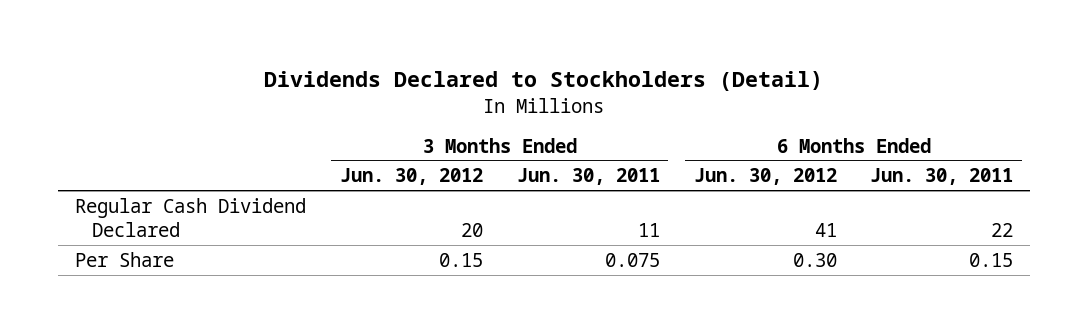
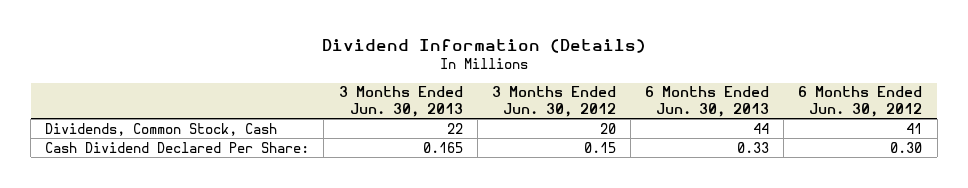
[264,71,824,92] Dividends Declared to Stockholders (Detail) -> [321,39,646,54] Dividend Information (Details)
[516,168,660,186] Jun. 30, 2011 -> none
[870,168,1014,186] Jun. 30, 2011 -> none
none -> [338,86,463,117] 3 Months Ended Jun. 30, 2013
none -> [645,86,770,117] 6 Months Ended Jun. 30, 2013
[74,197,306,237] Regular Cash Dividend Declared -> [45,122,278,136] Dividends, Common Stock, Cash
[74,251,174,267] Per Share -> [45,141,310,153] Cash Dividend Declared Per Share:

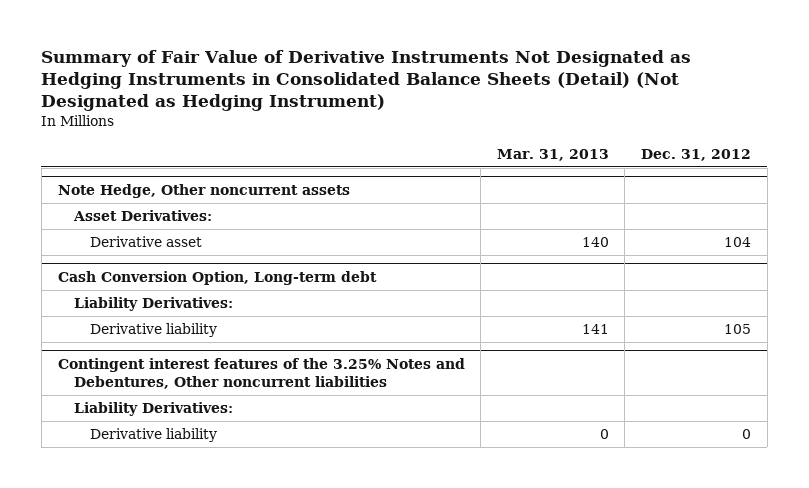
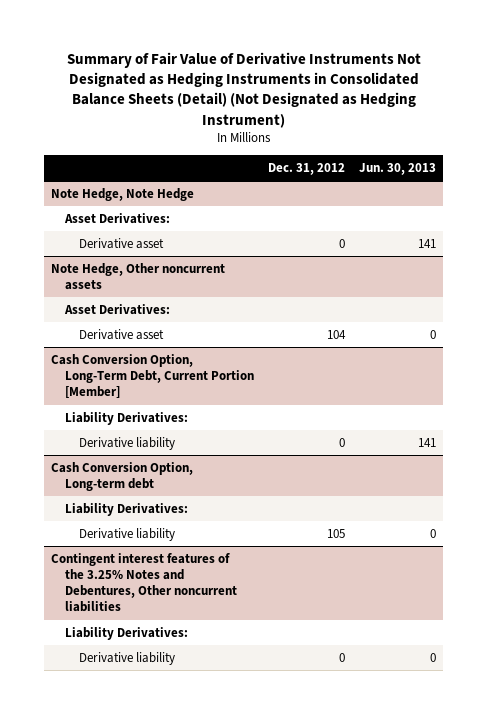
[496,148,609,161] Mar. 31, 2013 -> none
none -> [359,162,437,175] Jun. 30, 2013
none -> [51,187,195,201] Note Hedge, Note Hedge
none -> [64,212,171,224] Asset Derivatives:
none -> [79,237,165,249] Derivative asset
none -> [51,353,255,399] Cash Conversion Option, Long-Term Debt, Current Portion [Member]
none -> [65,411,189,425] Liability Derivatives:
none -> [79,436,176,450] Derivative liability

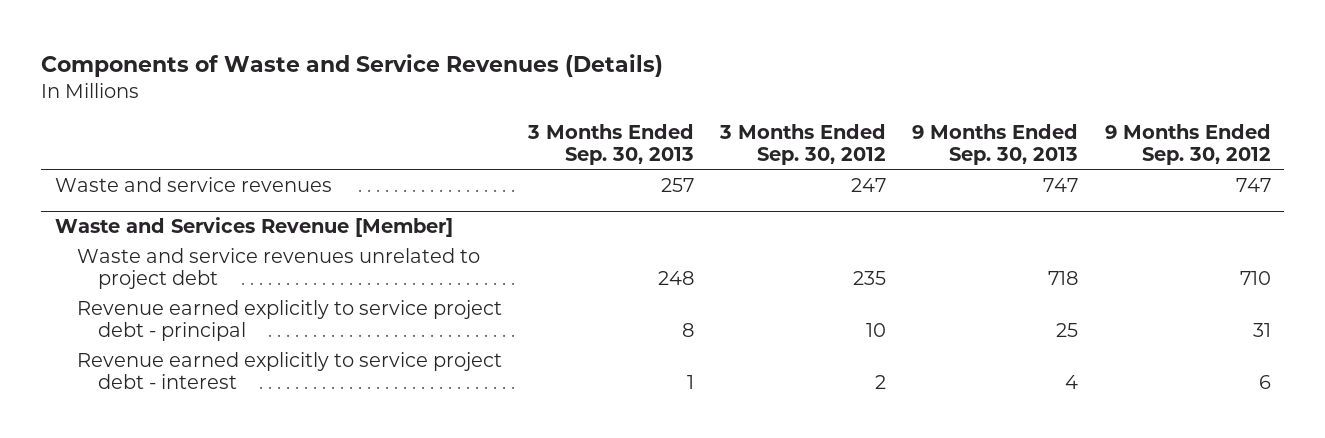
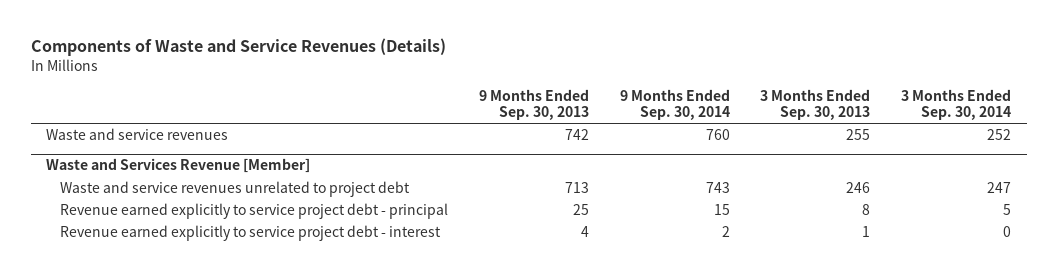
[719,123,887,166] 3 Months Ended Sep. 30, 2012 -> none
[1104,123,1271,166] 9 Months Ended Sep. 30, 2012 -> none
none -> [619,89,730,121] 9 Months Ended Sep. 30, 2014
none -> [901,89,1012,121] 3 Months Ended Sep. 30, 2014
[660,177,694,192] 257 -> [846,129,871,141] 255
[1043,177,1079,192] 747 -> [564,129,589,141] 742
[657,271,694,286] 248 -> [846,182,871,194] 246
[1048,271,1079,286] 718 -> [564,182,589,194] 713

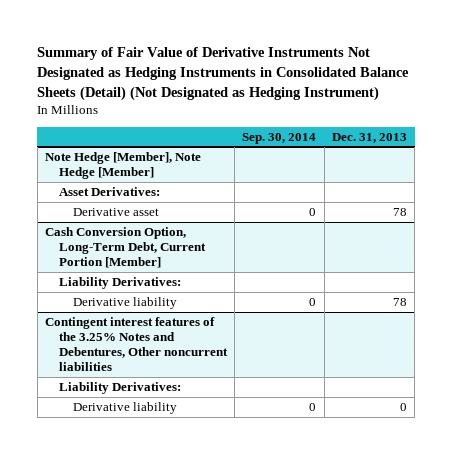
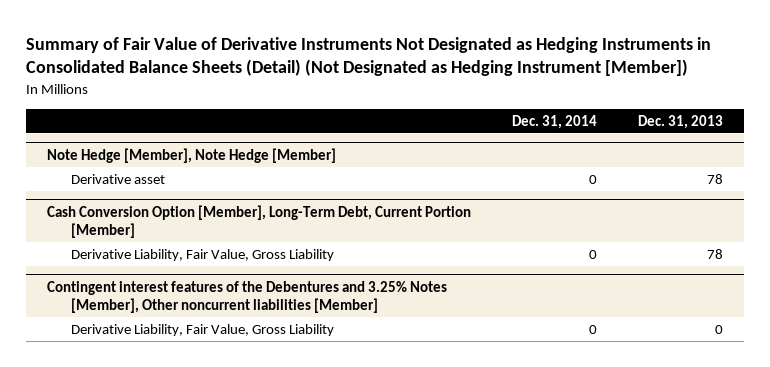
[37,47,410,101] Summary of Fair Value of Derivative Instruments Not Designated as Hedging Instruments in Consolidated Balance Sheets (Detail) (Not Designated as Hedging Instrument) -> [26,36,712,77] Summary of Fair Value of Derivative Instruments Not Designated as Hedging Instruments in Consolidated Balance Sheets (Detail) (Not Designated as Hedging Instrument [Member])
[242,132,317,144] Sep. 30, 2014 -> none
none -> [512,114,598,129] Dec. 31, 2014
[59,187,161,197] Asset Derivatives: -> none
[59,277,182,290] Liability Derivatives: -> none
[59,382,182,395] Liability Derivatives: -> none
[44,227,207,268] Cash Conversion Option, Long-Term Debt, Current Portion [Member] -> [46,204,471,238] Cash Conversion Option [Member], Long-Term Debt, Current Portion [Member]
[73,297,178,310] Derivative liability -> [70,248,334,261] Derivative Liability, Fair Value, Gross Liability
[44,317,229,371] Contingent interest features of the 3.25% Notes and Debentures, Other noncurrent liabilities -> [46,280,447,313] Contingent interest features of the Debentures and 3.25% Notes [Member], Other noncurrent liabilities [Member]
[73,402,178,415] Derivative liability -> [70,323,334,336] Derivative Liability, Fair Value, Gross Liability

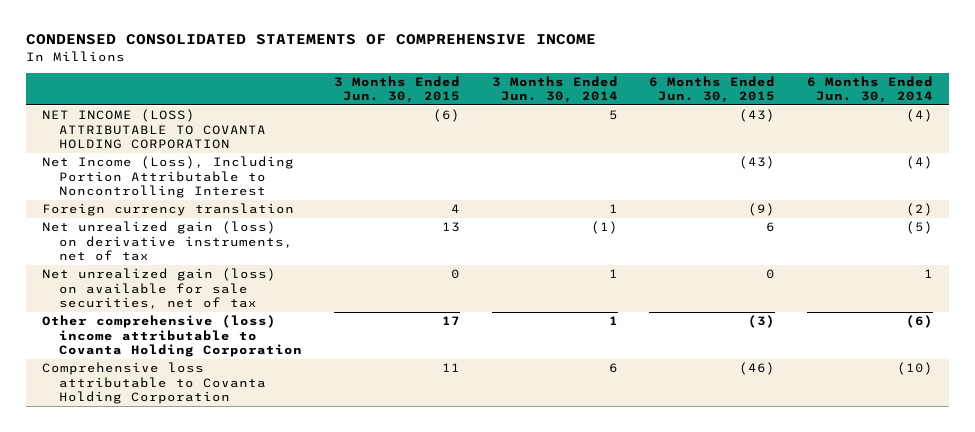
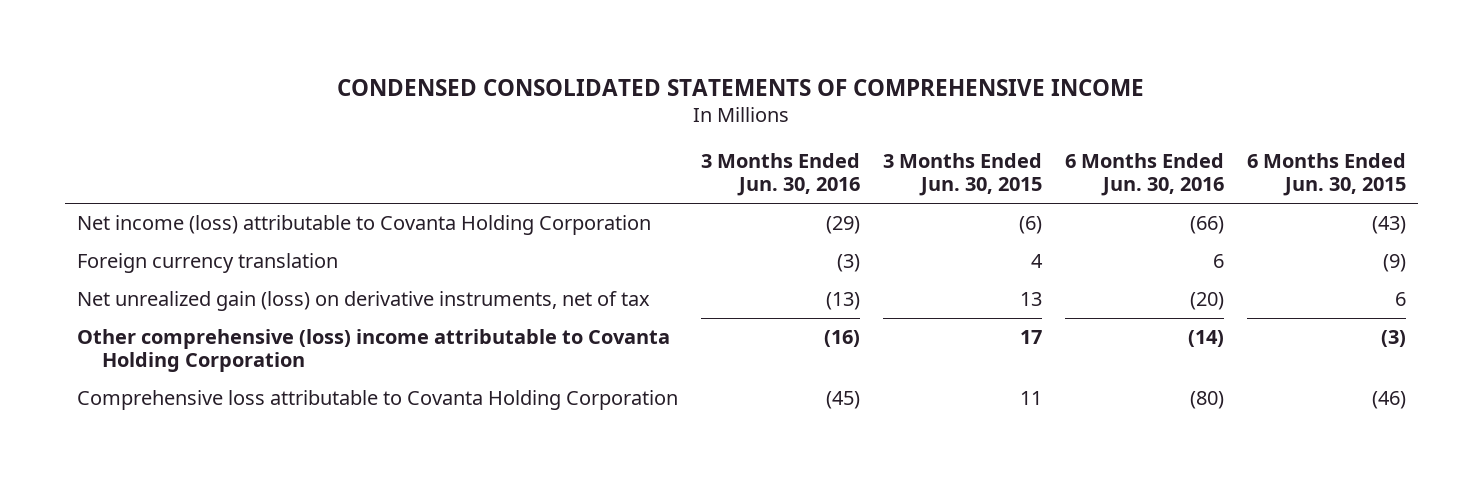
[491,75,618,104] 3 Months Ended Jun. 30, 2014 -> none
[807,75,934,104] 6 Months Ended Jun. 30, 2014 -> none
none -> [700,153,860,197] 3 Months Ended Jun. 30, 2016
none -> [1065,153,1225,197] 6 Months Ended Jun. 30, 2016
[41,156,294,198] Net Income (Loss), Including Portion Attributable to Noncontrolling Interest -> none
[41,109,266,149] NET INCOME (LOSS) ATTRIBUTABLE TO COVANTA HOLDING CORPORATION -> [76,215,651,236] Net income (loss) attributable to Covanta Holding Corporation
[41,268,276,309] Net unrealized gain (loss) on available for sale securities, net of tax -> none

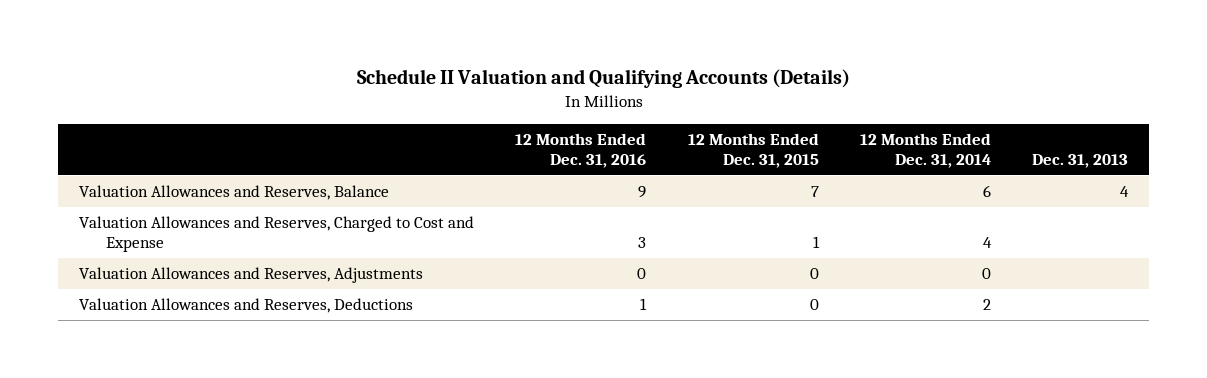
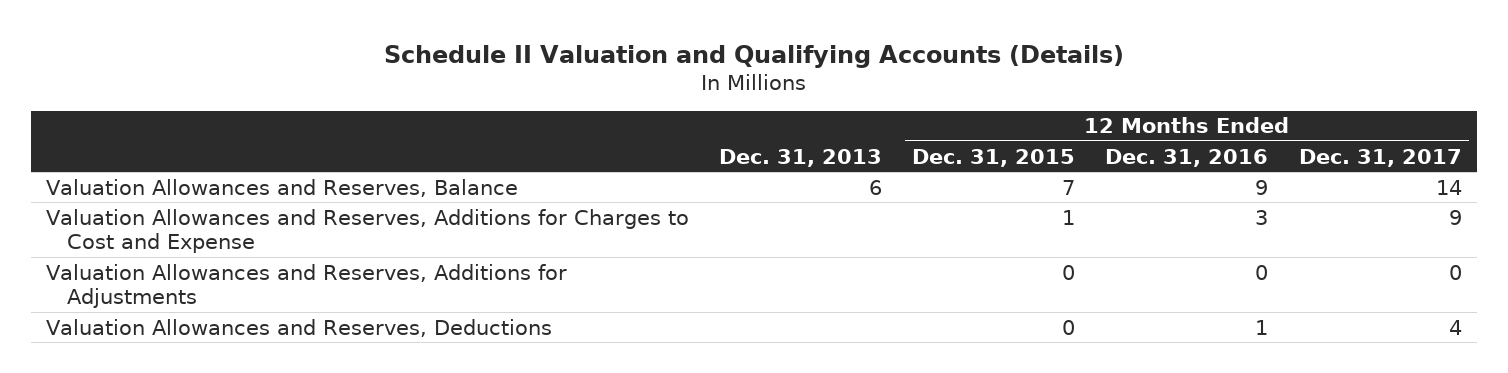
[859,133,991,169] 12 Months Ended Dec. 31, 2014 -> none
none -> [1298,148,1462,167] Dec. 31, 2017
[1120,186,1130,198] 4 -> [869,179,883,195] 6
[78,216,474,253] Valuation Allowances and Reserves, Charged to Cost and Expense -> [46,208,690,253] Valuation Allowances and Reserves, Additions for Charges to Cost and Expense
[78,267,423,284] Valuation Allowances and Reserves, Adjustments -> [46,263,568,308] Valuation Allowances and Reserves, Additions for Adjustments

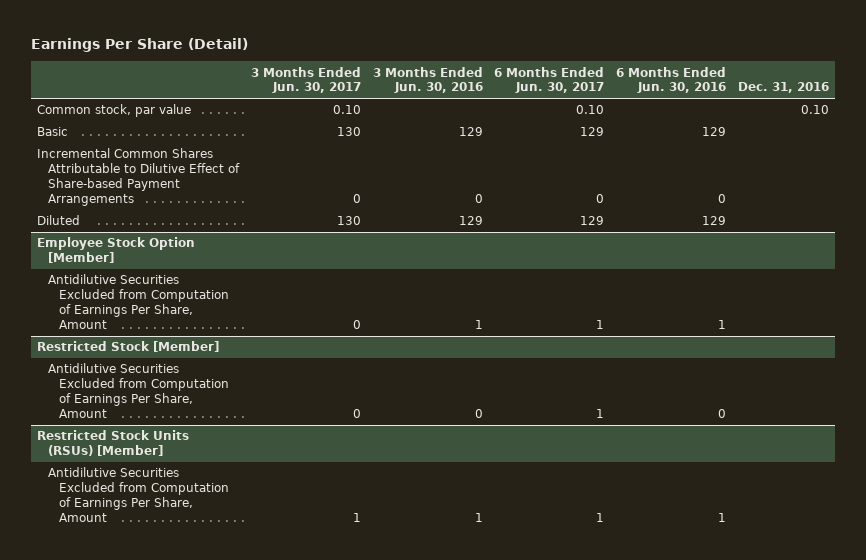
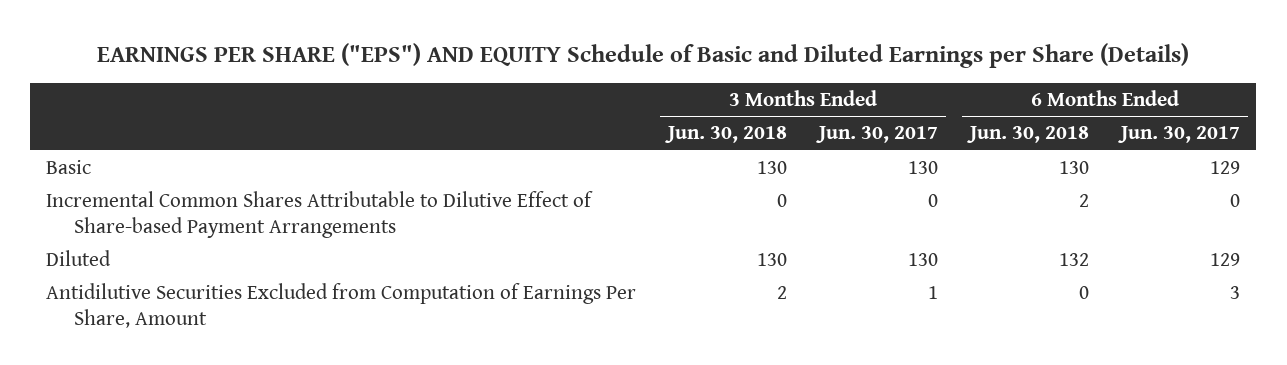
[31,38,249,53] Earnings Per Share (Detail) -> [97,43,1190,69] EARNINGS PER SHARE ("EPS") AND EQUITY Schedule of Basic and Diluted Earnings per Share (Details)
[372,66,483,94] 3 Months Ended Jun. 30, 2016 -> none
[616,66,727,94] 6 Months Ended Jun. 30, 2016 -> none
[737,82,829,94] Dec. 31, 2016 -> none
none -> [665,126,788,144] Jun. 30, 2018
none -> [967,126,1090,144] Jun. 30, 2018
[37,104,192,118] Common stock, par value -> none
[37,237,196,264] Employee Stock Option [Member] -> none
[37,341,220,353] Restricted Stock [Member] -> none
[48,363,230,419] Antidilutive Securities Excluded from Computation of Earnings Per Share, Amount -> none
[37,430,190,457] Restricted Stock Units (RSUs) [Member] -> none
[48,467,230,523] Antidilutive Securities Excluded from Computation of Earnings Per Share, Amount -> none
[352,320,361,330] 0 -> [928,286,939,300] 1
[596,320,605,330] 1 -> [1230,286,1241,300] 3

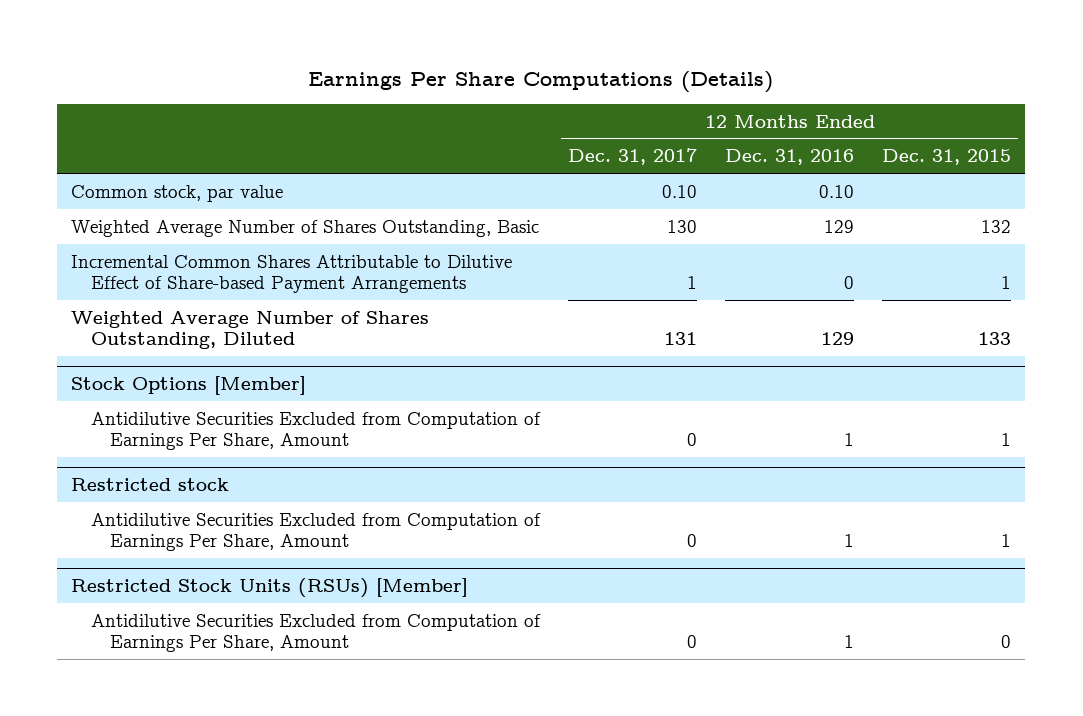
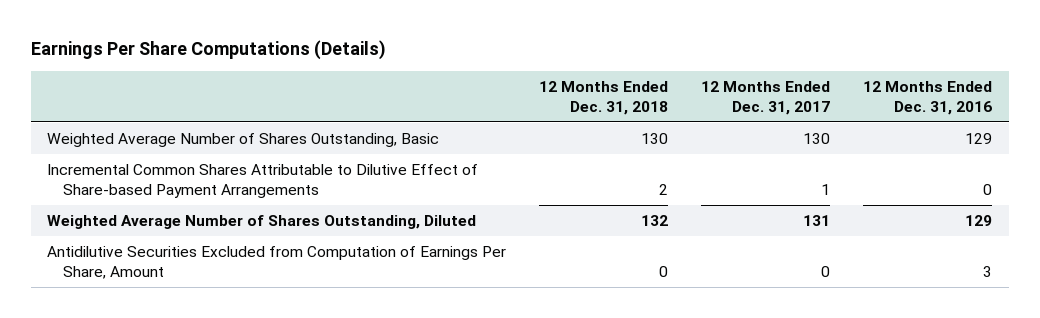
[882,149,1012,166] Dec. 31, 2015 -> none
none -> [539,81,669,115] 12 Months Ended Dec. 31, 2018
[71,184,284,202] Common stock, par value -> none
[71,376,307,396] Stock Options [Member] -> none
[71,478,230,492] Restricted stock -> none
[90,512,541,552] Antidilutive Securities Excluded from Computation of Earnings Per Share, Amount -> none
[71,578,469,599] Restricted Stock Units (RSUs) [Member] -> none
[90,613,541,653] Antidilutive Securities Excluded from Computation of Earnings Per Share, Amount -> none
[844,433,855,447] 1 -> [983,265,993,277] 3

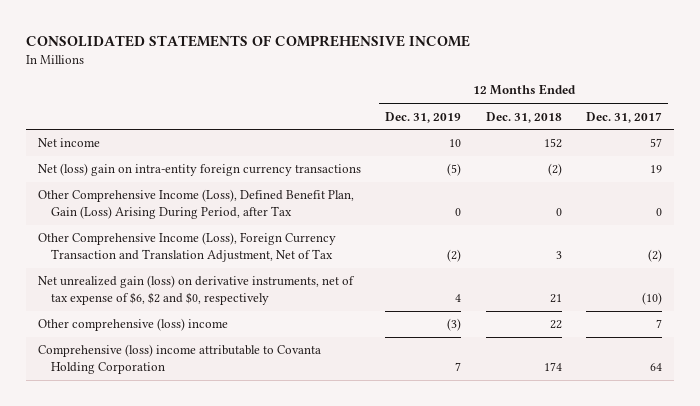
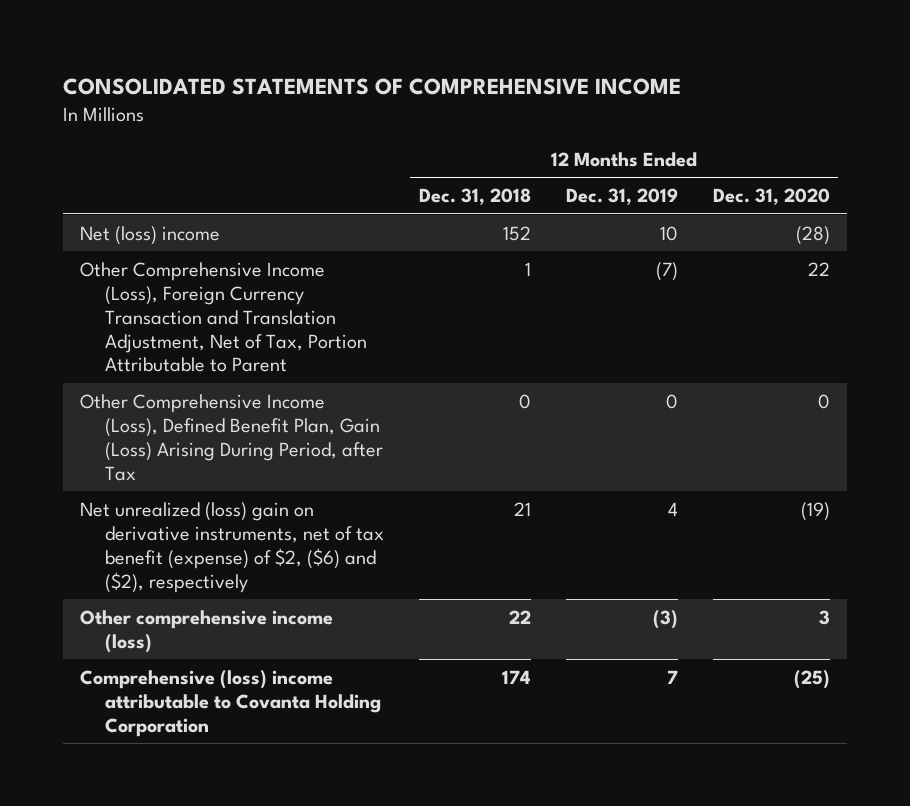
[585,111,662,123] Dec. 31, 2017 -> none
none -> [712,188,830,206] Dec. 31, 2020
[38,138,101,148] Net income -> [80,225,221,245] Net (loss) income
[38,163,362,177] Net (loss) gain on intra-entity foreign currency transactions -> [80,261,368,373] Other Comprehensive Income (Loss), Foreign Currency Transaction and Translation Adjustment, Net of Tax, Portion Attributable to Parent
[447,163,462,177] (5) -> [655,261,678,281] (7)
[547,163,562,177] (2) -> [524,261,531,276] 1
[38,232,337,262] Other Comprehensive Income (Loss), Foreign Currency Transaction and Translation Adjustment, Net of Tax -> none
[38,275,356,305] Net unrealized gain (loss) on derivative instruments, net of tax expense of $6, $2 and $0, respectively -> [80,501,385,593] Net unrealized (loss) gain on derivative instruments, net of tax benefit (expense) of $2, ($6) and ($2), respectively
[38,318,229,332] Other comprehensive (loss) income -> [80,609,334,653] Other comprehensive income (loss)

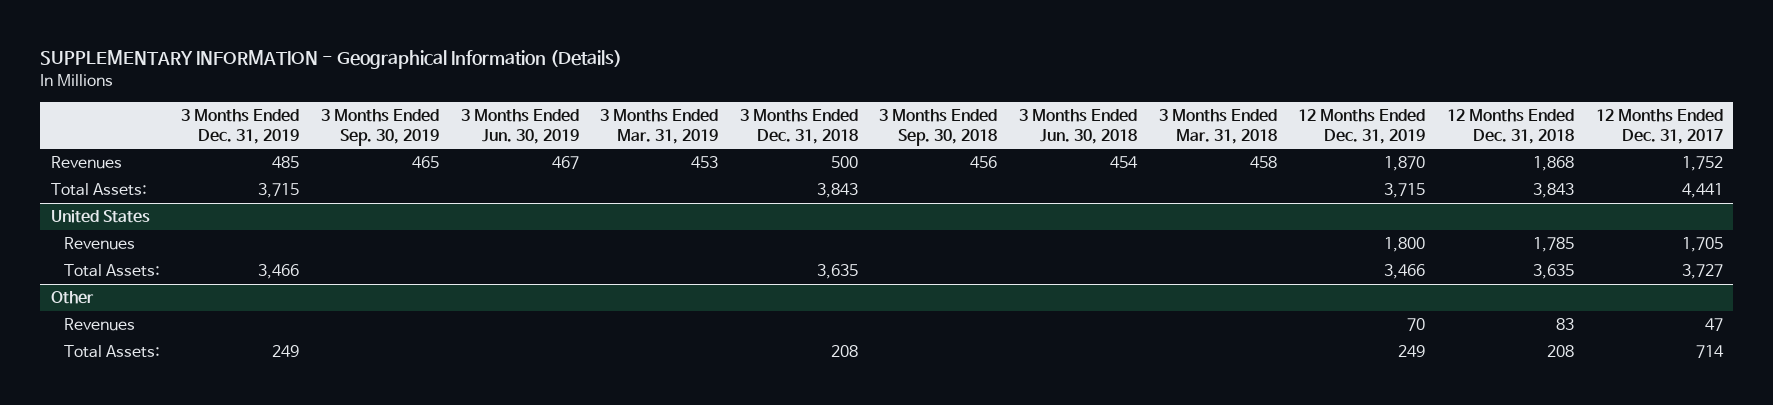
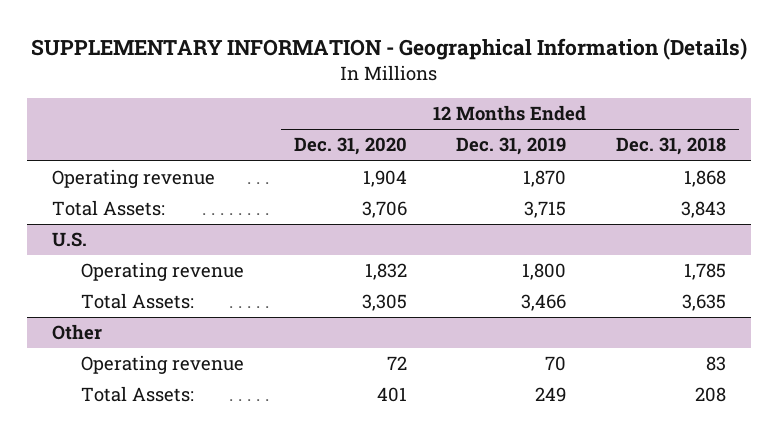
[181,108,300,144] 3 Months Ended Dec. 31, 2019 -> none
[321,108,440,146] 3 Months Ended Sep. 30, 2019 -> none
[460,108,579,144] 3 Months Ended Jun. 30, 2019 -> none
[600,108,719,144] 3 Months Ended Mar. 31, 2019 -> none
[739,108,858,144] 3 Months Ended Dec. 31, 2018 -> none
[879,108,998,146] 3 Months Ended Sep. 30, 2018 -> none
[1019,108,1138,144] 3 Months Ended Jun. 30, 2018 -> none
[1158,108,1277,144] 3 Months Ended Mar. 31, 2018 -> none
[1595,108,1723,144] 12 Months Ended Dec. 31, 2017 -> none
none -> [293,137,407,156] Dec. 31, 2020
[50,155,122,169] Revenues -> [51,169,215,189] Operating revenue
[50,209,150,223] United States -> [51,232,87,248] U.S.
[63,236,135,250] Revenues -> [80,262,244,282] Operating revenue
[63,317,135,331] Revenues -> [80,355,244,375] Operating revenue

